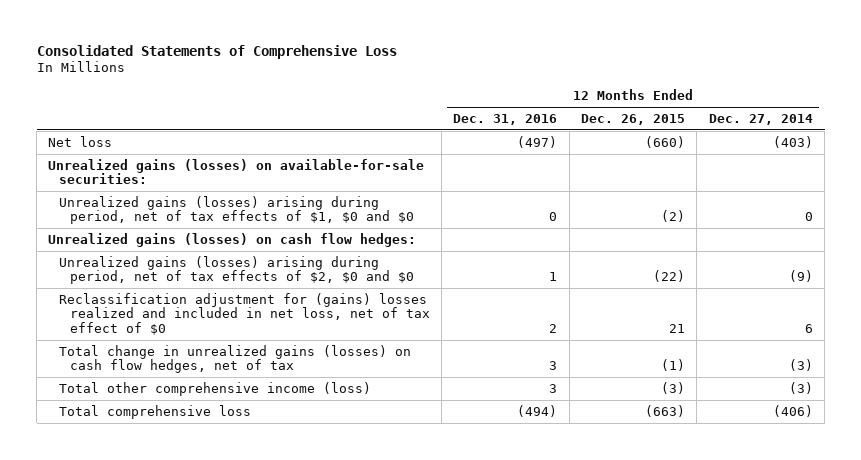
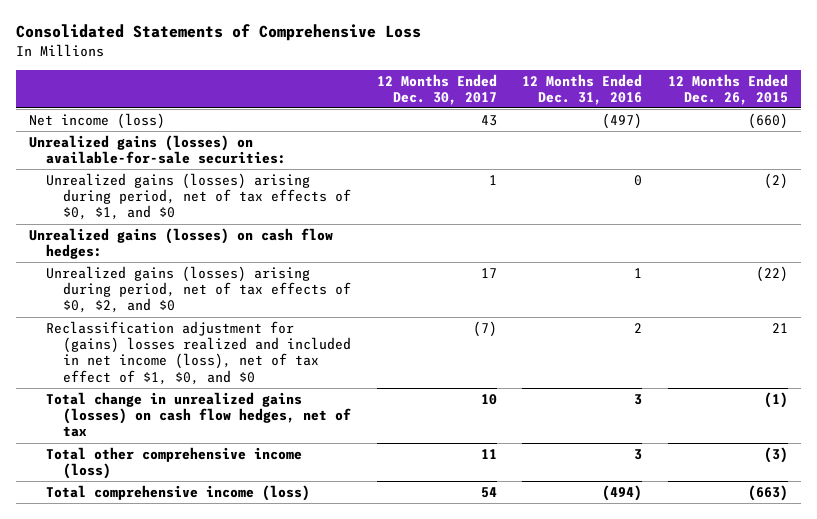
[708,113,813,125] Dec. 27, 2014 -> none
none -> [376,73,497,105] 12 Months Ended Dec. 30, 2017
[48,135,113,147] Net loss -> [28,112,165,129] Net income (loss)
[58,195,414,225] Unrealized gains (losses) arising during period, net of tax effects of $1, $0 and $0 -> [45,172,352,221] Unrealized gains (losses) arising during period, net of tax effects of $0, $1, and $0
[58,255,414,285] Unrealized gains (losses) arising during period, net of tax effects of $2, $0 and $0 -> [45,265,352,314] Unrealized gains (losses) arising during period, net of tax effects of $0, $2, and $0
[58,292,430,335] Reclassification adjustment for (gains) losses realized and included in net loss, net of tax effect of $0 -> [45,320,352,385] Reclassification adjustment for (gains) losses realized and included in net income (loss), net of tax effect of $1, $0, and $0
[58,404,251,419] Total comprehensive loss -> [45,484,310,501] Total comprehensive income (loss)

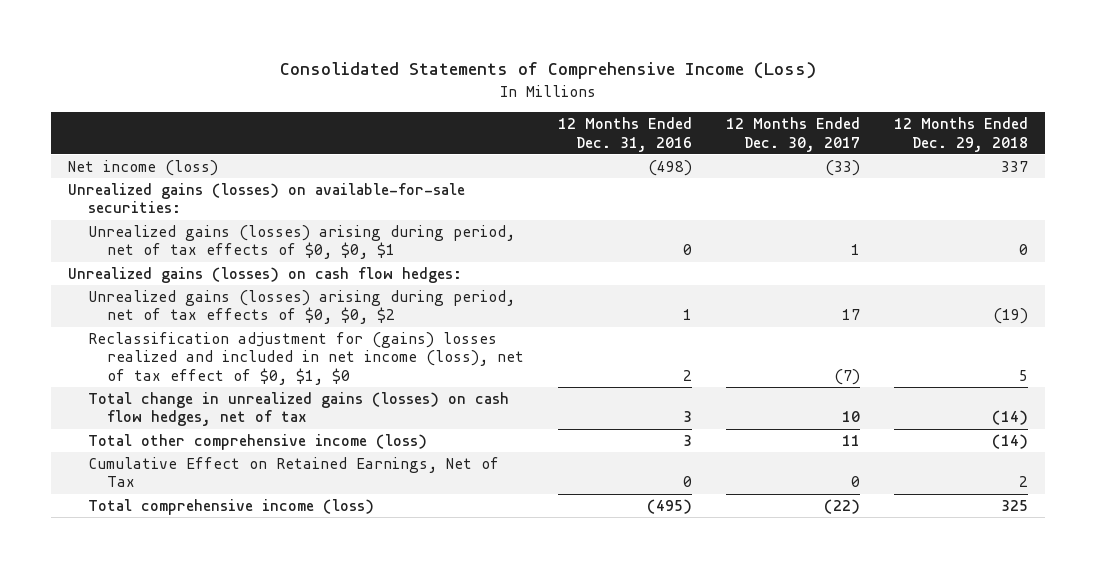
[15,24,421,42] Consolidated Statements of Comprehensive Loss -> [280,62,817,80] Consolidated Statements of Comprehensive Income (Loss)
[668,73,789,105] 12 Months Ended Dec. 26, 2015 -> none
none -> [894,117,1029,152] 12 Months Ended Dec. 29, 2018
[480,114,497,126] 43 -> [825,160,861,177] (33)
[602,112,643,129] (497) -> [648,160,693,177] (498)
[45,172,352,221] Unrealized gains (losses) arising during period, net of tax effects of $0, $1, and $0 -> [87,225,515,260] Unrealized gains (losses) arising during period, net of tax effects of $0, $0, $1
[45,265,352,314] Unrealized gains (losses) arising during period, net of tax effects of $0, $2, and $0 -> [87,290,515,325] Unrealized gains (losses) arising during period, net of tax effects of $0, $0, $2
[45,320,352,385] Reclassification adjustment for (gains) losses realized and included in net income (loss), net of tax effect of $1, $0, and $0 -> [87,332,525,385] Reclassification adjustment for (gains) losses realized and included in net income (loss), net of tax effect of $0, $1, $0
none -> [87,457,499,488] Cumulative Effect on Retained Earnings, Net of Tax
[480,486,497,498] 54 -> [824,499,861,515] (22)
[602,484,643,501] (494) -> [647,499,693,515] (495)

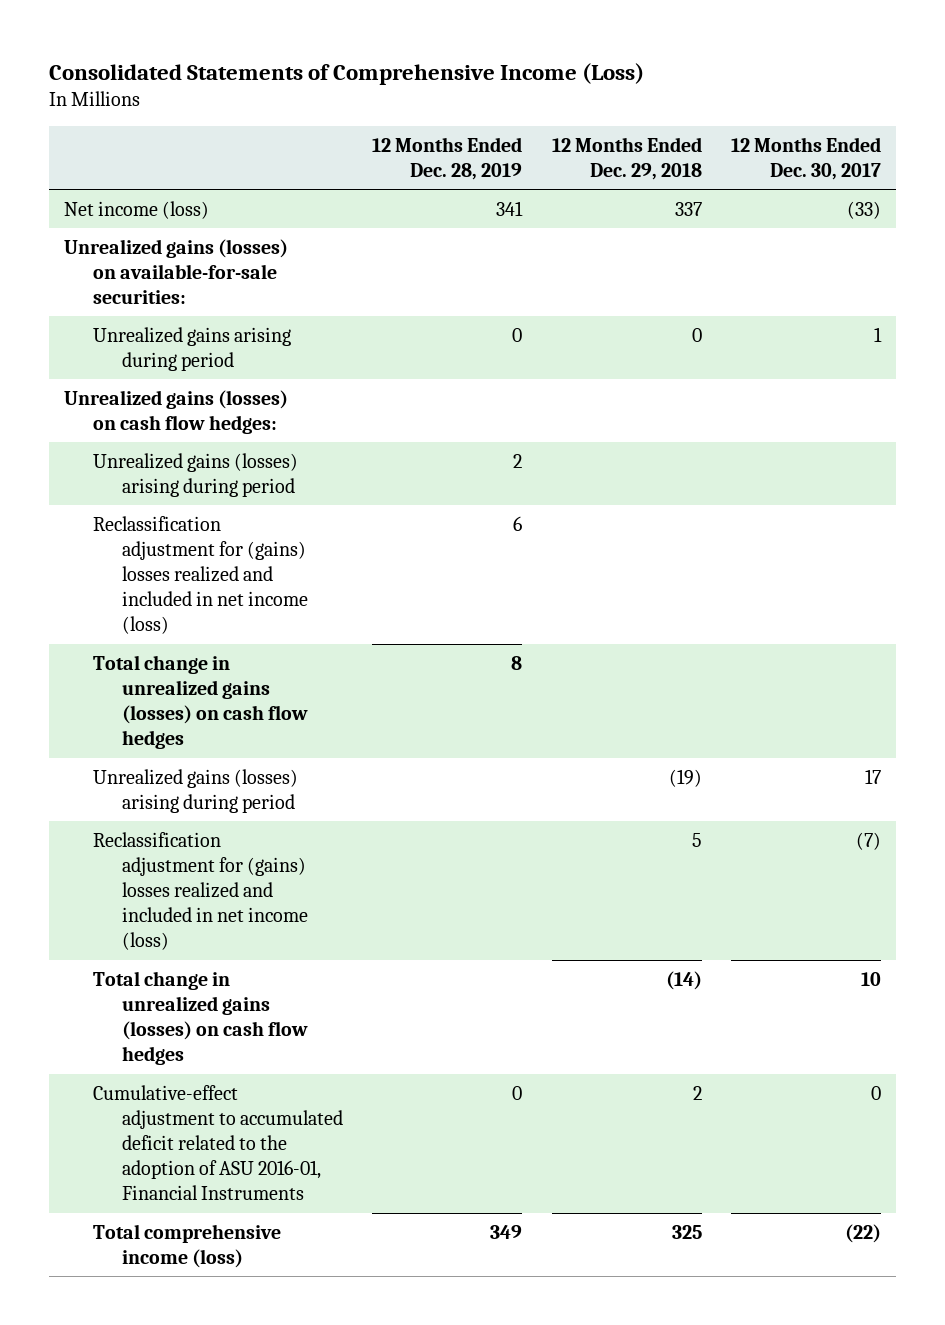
[558,117,693,152] 12 Months Ended Dec. 31, 2016 -> none
none -> [372,136,523,180] 12 Months Ended Dec. 28, 2019
[87,225,515,260] Unrealized gains (losses) arising during period, net of tax effects of $0, $0, $1 -> [92,326,291,371] Unrealized gains arising during period
[87,434,427,451] Total other comprehensive income (loss) -> none
none -> [92,452,298,497] Unrealized gains (losses) arising during period
none -> [92,515,308,635] Reclassification adjustment for (gains) losses realized and included in net income (loss)
none -> [92,654,308,750] Total change in unrealized gains (losses) on cash flow hedges
[87,290,515,325] Unrealized gains (losses) arising during period, net of tax effects of $0, $0, $2 -> [92,768,298,813] Unrealized gains (losses) arising during period
[87,332,525,385] Reclassification adjustment for (gains) losses realized and included in net income (loss), net of tax effect of $0, $1, $0 -> [92,831,308,951] Reclassification adjustment for (gains) losses realized and included in net income (loss)
[87,392,509,427] Total change in unrealized gains (losses) on cash flow hedges, net of tax -> [92,970,308,1066] Total change in unrealized gains (losses) on cash flow hedges
[87,457,499,488] Cumulative Effect on Retained Earnings, Net of Tax -> [92,1084,343,1201] Cumulative-effect adjustment to accumulated deficit related to the adoption of ASU 2016-01, Financial Instruments

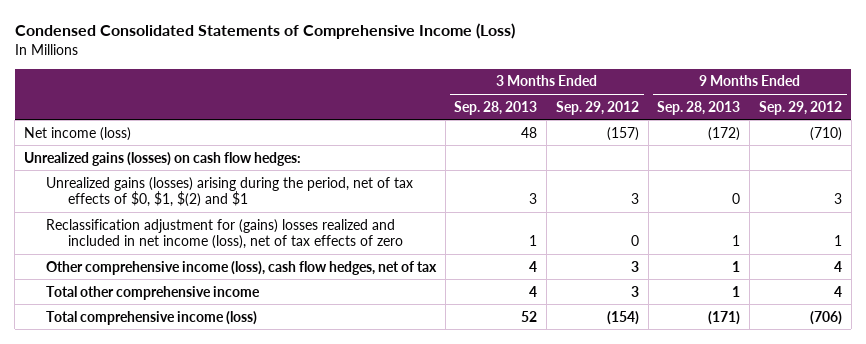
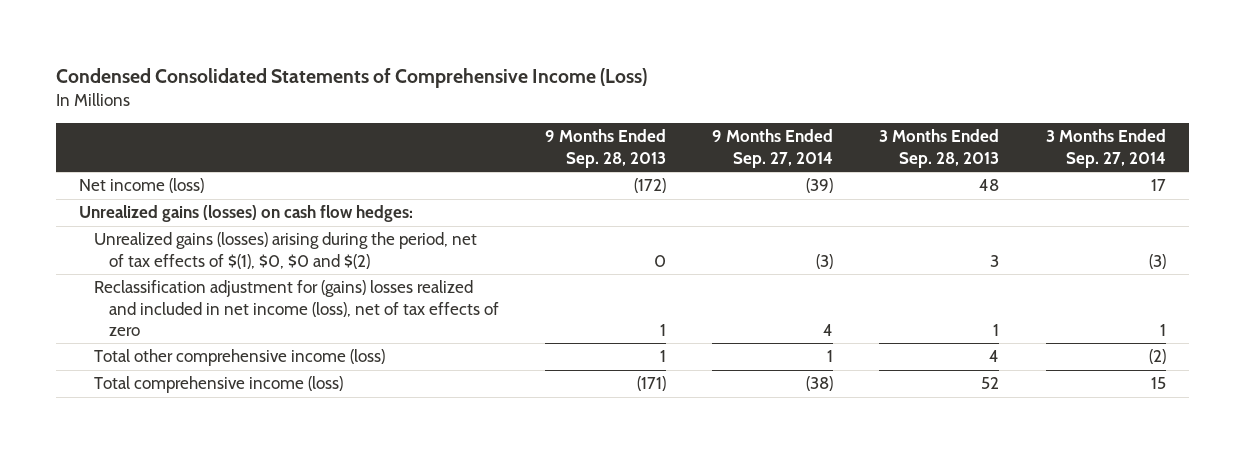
[555,100,639,115] Sep. 29, 2012 -> none
[758,100,842,115] Sep. 29, 2012 -> none
none -> [712,129,834,168] 9 Months Ended Sep. 27, 2014
none -> [1045,129,1166,168] 3 Months Ended Sep. 27, 2014
[45,176,413,207] Unrealized gains (losses) arising during the period, net of tax effects of $0, $1, $(2) and $1 -> [94,232,478,269] Unrealized gains (losses) arising during the period, net of tax effects of $(1), $0, $0 and $(2)
[45,260,437,275] Other comprehensive income (loss), cash flow hedges, net of tax -> none
[45,285,260,300] Total other comprehensive income -> [94,349,386,367] Total other comprehensive income (loss)

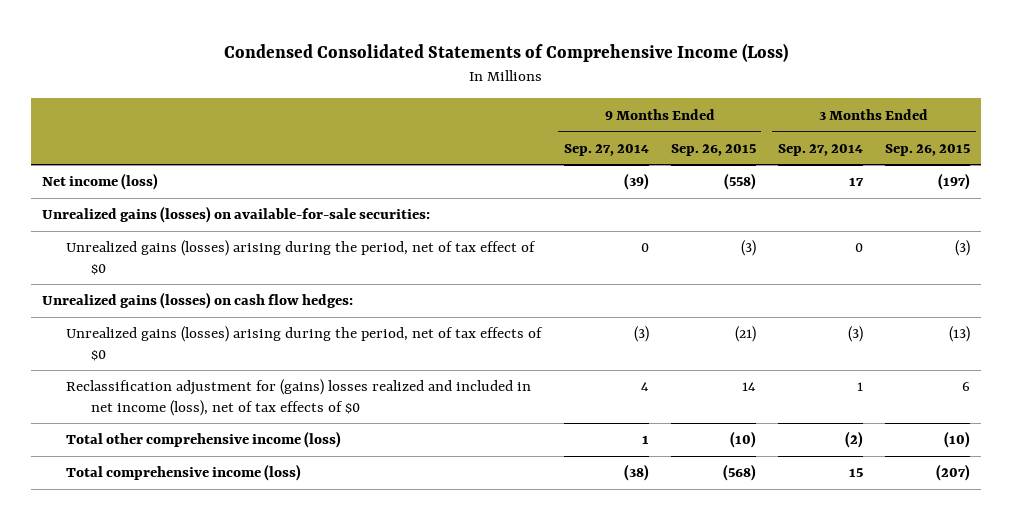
[544,129,666,168] 9 Months Ended Sep. 28, 2013 -> none
[879,129,1000,168] 3 Months Ended Sep. 28, 2013 -> none
none -> [670,143,756,156] Sep. 26, 2015
none -> [885,143,971,156] Sep. 26, 2015
none -> [42,206,431,224] Unrealized gains (losses) on available-for-sale securities:
none -> [66,240,537,275] Unrealized gains (losses) arising during the period, net of tax effect of $0
[94,232,478,269] Unrealized gains (losses) arising during the period, net of tax effects of $(1), $0, $0 and $(2) -> [66,326,544,361] Unrealized gains (losses) arising during the period, net of tax effects of $0
[94,280,499,336] Reclassification adjustment for (gains) losses realized and included in net income (loss), net of tax effects of zero -> [66,379,532,416] Reclassification adjustment for (gains) losses realized and included in net income (loss), net of tax effects of $0

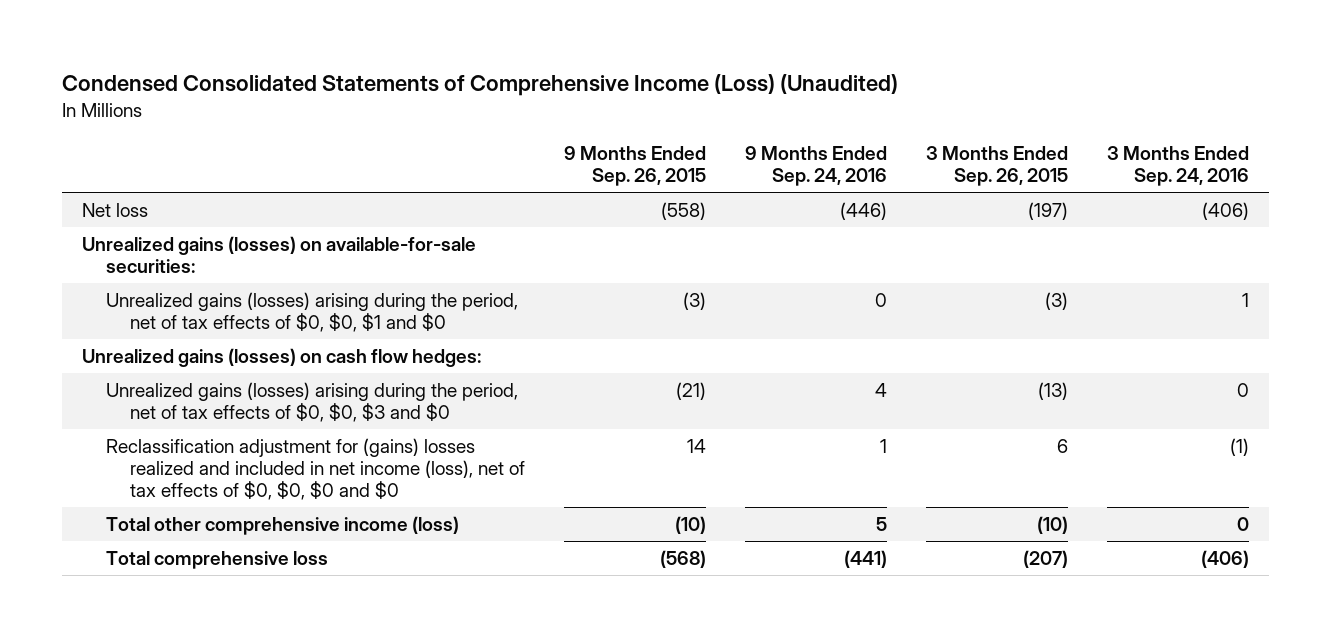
[224,42,789,62] Condensed Consolidated Statements of Comprehensive Income (Loss) -> [62,74,899,97] Condensed Consolidated Statements of Comprehensive Income (Loss) (Unaudited)
[563,143,649,156] Sep. 27, 2014 -> none
[777,143,863,156] Sep. 27, 2014 -> none
none -> [744,145,887,187] 9 Months Ended Sep. 24, 2016
none -> [1107,145,1250,187] 3 Months Ended Sep. 24, 2016
[42,173,159,191] Net income (loss) -> [81,202,148,217] Net loss
[66,240,537,275] Unrealized gains (losses) arising during the period, net of tax effect of $0 -> [105,291,518,333] Unrealized gains (losses) arising during the period, net of tax effects of $0, $0, $1 and $0
[66,326,544,361] Unrealized gains (losses) arising during the period, net of tax effects of $0 -> [105,381,518,423] Unrealized gains (losses) arising during the period, net of tax effects of $0, $0, $3 and $0
[66,379,532,416] Reclassification adjustment for (gains) losses realized and included in net income (loss), net of tax effects of $0 -> [105,437,525,501] Reclassification adjustment for (gains) losses realized and included in net income (loss), net of tax effects of $0, $0, $0 and $0
[66,464,302,482] Total comprehensive income (loss) -> [105,550,328,569] Total comprehensive loss

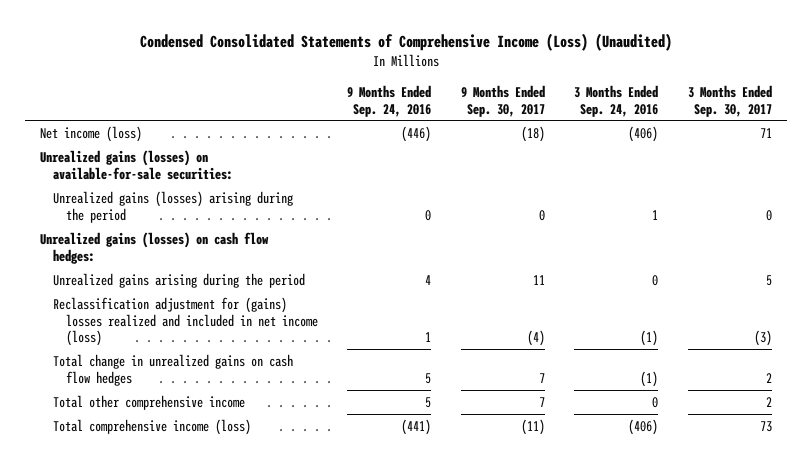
[563,145,706,187] 9 Months Ended Sep. 26, 2015 -> none
[926,145,1069,187] 3 Months Ended Sep. 26, 2015 -> none
none -> [460,84,545,117] 9 Months Ended Sep. 30, 2017
none -> [688,84,773,117] 3 Months Ended Sep. 30, 2017
[81,202,148,217] Net loss -> [39,125,142,142] Net income (loss)
[105,291,518,333] Unrealized gains (losses) arising during the period, net of tax effects of $0, $0, $1 and $0 -> [52,190,293,223] Unrealized gains (losses) arising during the period
[105,381,518,423] Unrealized gains (losses) arising during the period, net of tax effects of $0, $0, $3 and $0 -> [52,272,305,288] Unrealized gains arising during the period
[105,437,525,501] Reclassification adjustment for (gains) losses realized and included in net income (loss), net of tax effects of $0, $0, $0 and $0 -> [52,296,318,347] Reclassification adjustment for (gains) losses realized and included in net income (loss)
none -> [52,353,293,386] Total change in unrealized gains on cash flow hedges
[105,515,459,535] Total other comprehensive income (loss) -> [52,394,245,410] Total other comprehensive income
[105,550,328,569] Total comprehensive loss -> [52,418,251,435] Total comprehensive income (loss)

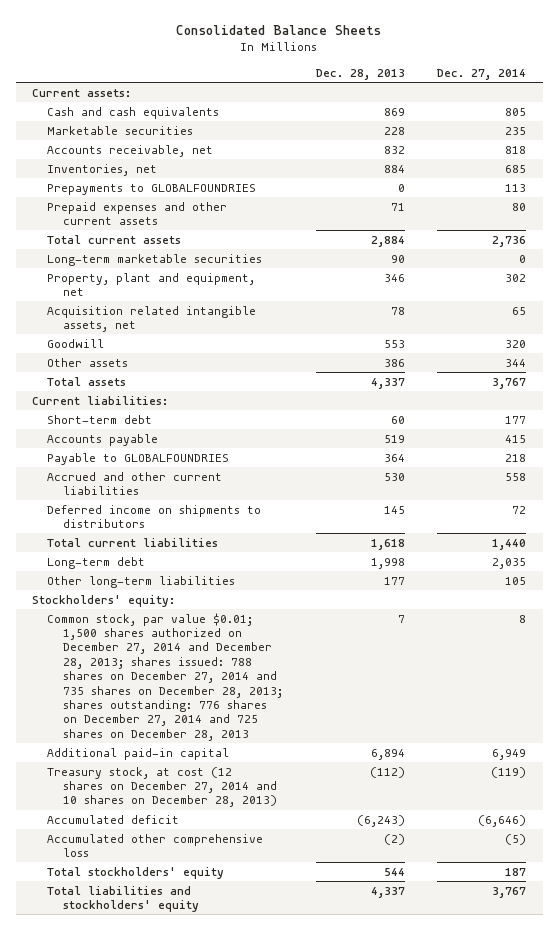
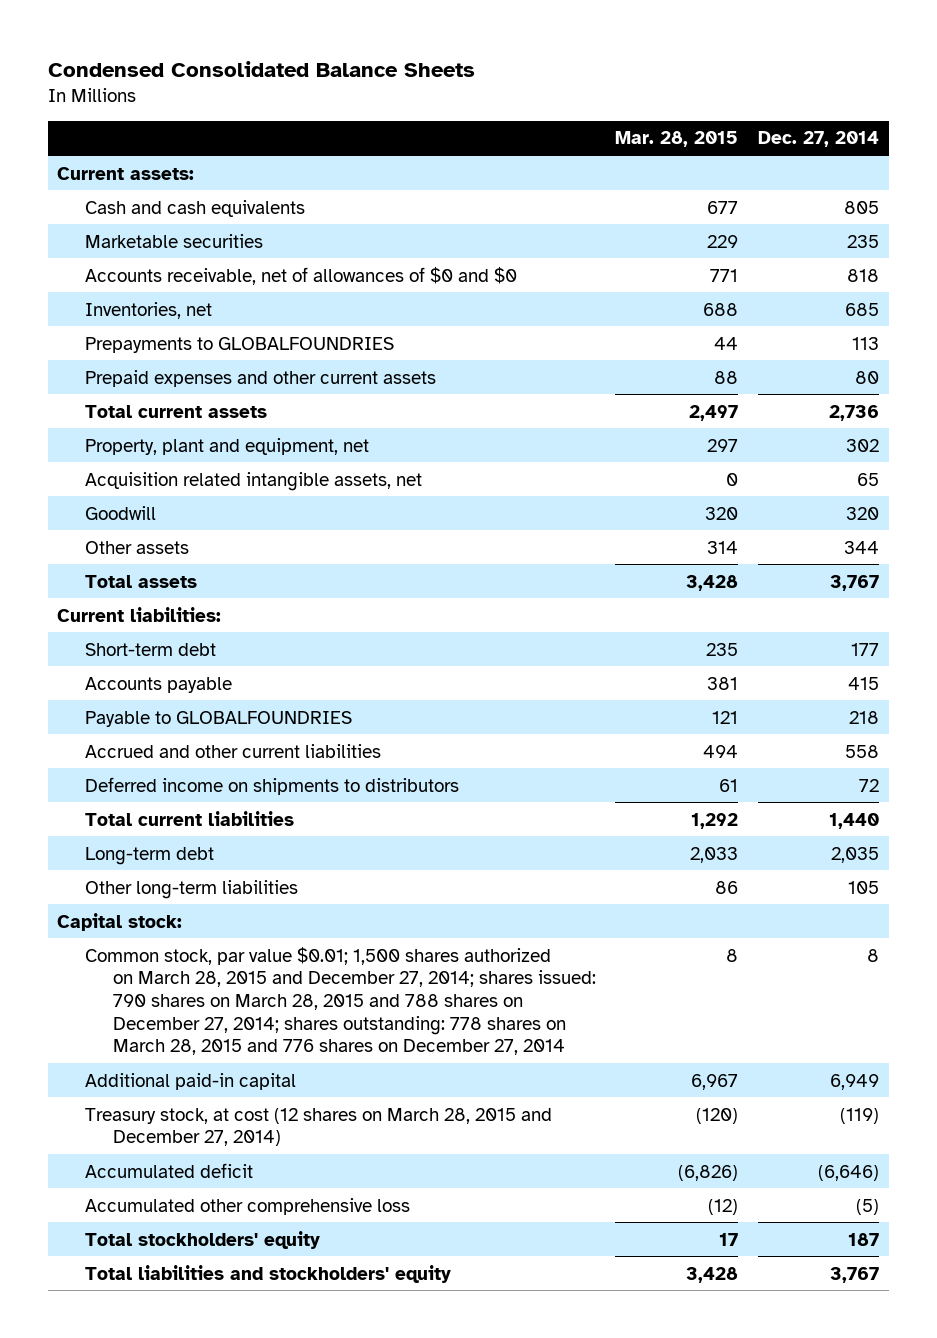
[176,24,382,35] Consolidated Balance Sheets -> [47,60,475,77] Condensed Consolidated Balance Sheets
[315,68,405,80] Dec. 28, 2013 -> none
none -> [615,131,739,148] Mar. 28, 2015
[47,144,214,157] Accounts receivable, net -> [85,266,518,285] Accounts receivable, net of allowances of $0 and $0
[47,253,263,266] Long-term marketable securities -> none
[31,594,175,607] Stockholders' equity: -> none
none -> [57,912,183,931] Capital stock:
[47,612,283,741] Common stock, par value $0.01; 1,500 shares authorized on December 27, 2014 and December 28, 2013; shares issued: 788 shares on December 27, 2014 and 735 shares on December 28, 2013; shares outstanding: 776 shares on December 27, 2014 and 725 shares on December 28, 2013 -> [85,946,596,1056] Common stock, par value $0.01; 1,500 shares authorized on March 28, 2015 and December 27, 2014; shares issued: 790 shares on March 28, 2015 and 788 shares on December 27, 2014; shares outstanding: 778 shares on March 28, 2015 and 776 shares on December 27, 2014
[47,766,277,808] Treasury stock, at cost (12 shares on December 27, 2014 and 10 shares on December 28, 2013) -> [85,1107,553,1147] Treasury stock, at cost (12 shares on March 28, 2015 and December 27, 2014)

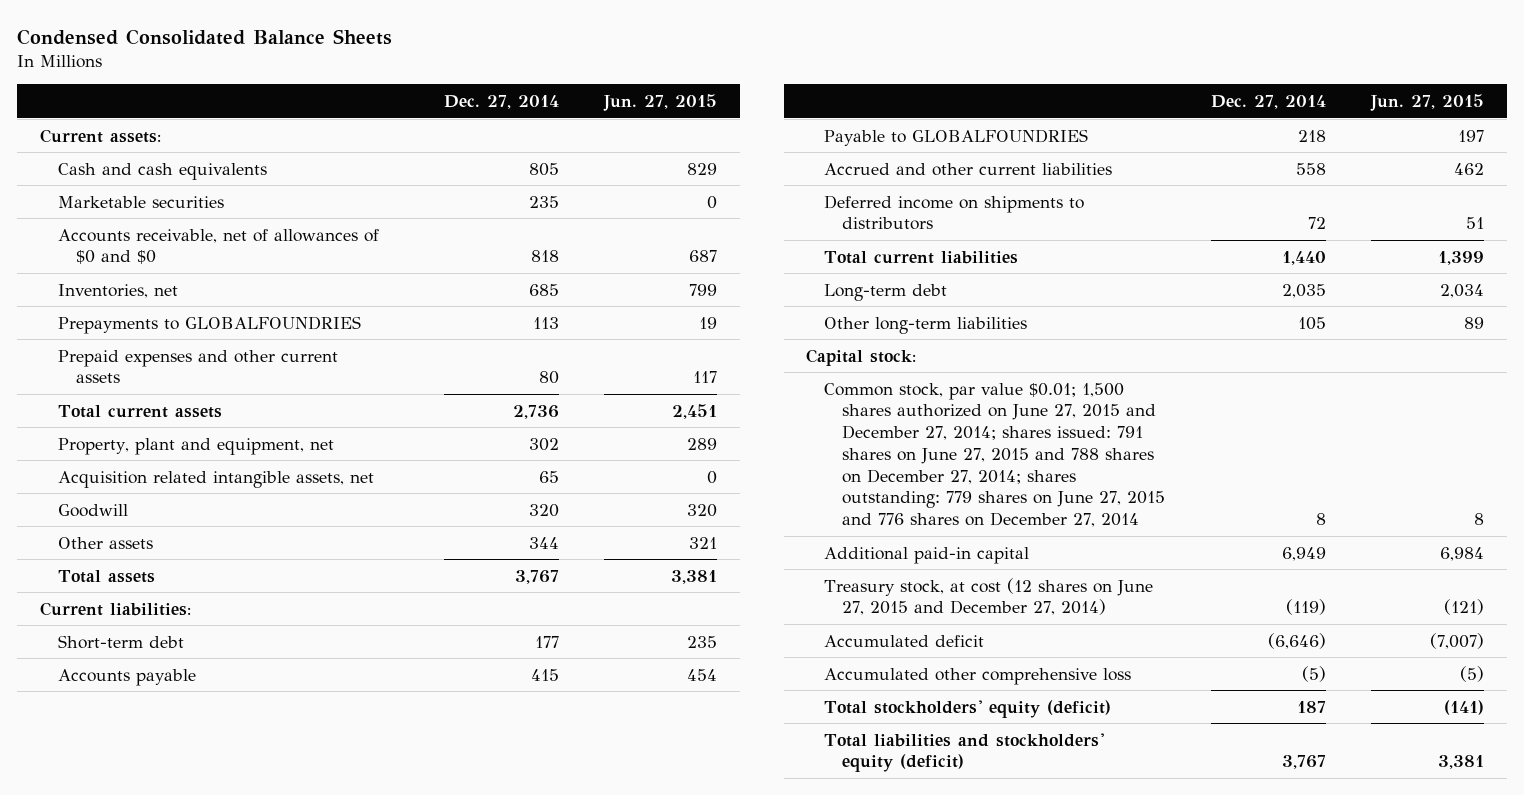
[615,131,739,148] Mar. 28, 2015 -> none
none -> [603,94,718,112] Jun. 27, 2015
[85,946,596,1056] Common stock, par value $0.01; 1,500 shares authorized on March 28, 2015 and December 27, 2014; shares issued: 790 shares on March 28, 2015 and 788 shares on December 27, 2014; shares outstanding: 778 shares on March 28, 2015 and 776 shares on December 27, 2014 -> [824,382,1166,527] Common stock, par value $0.01; 1,500 shares authorized on June 27, 2015 and December 27, 2014; shares issued: 791 shares on June 27, 2015 and 788 shares on December 27, 2014; shares outstanding: 779 shares on June 27, 2015 and 776 shares on December 27, 2014
[85,1107,553,1147] Treasury stock, at cost (12 shares on March 28, 2015 and December 27, 2014) -> [824,577,1154,616] Treasury stock, at cost (12 shares on June 27, 2015 and December 27, 2014)
[85,1230,321,1249] Total stockholders' equity -> [824,699,1112,718] Total stockholders' equity (deficit)
[85,1264,452,1283] Total liabilities and stockholders' equity -> [824,732,1105,773] Total liabilities and stockholders' equity (deficit)

